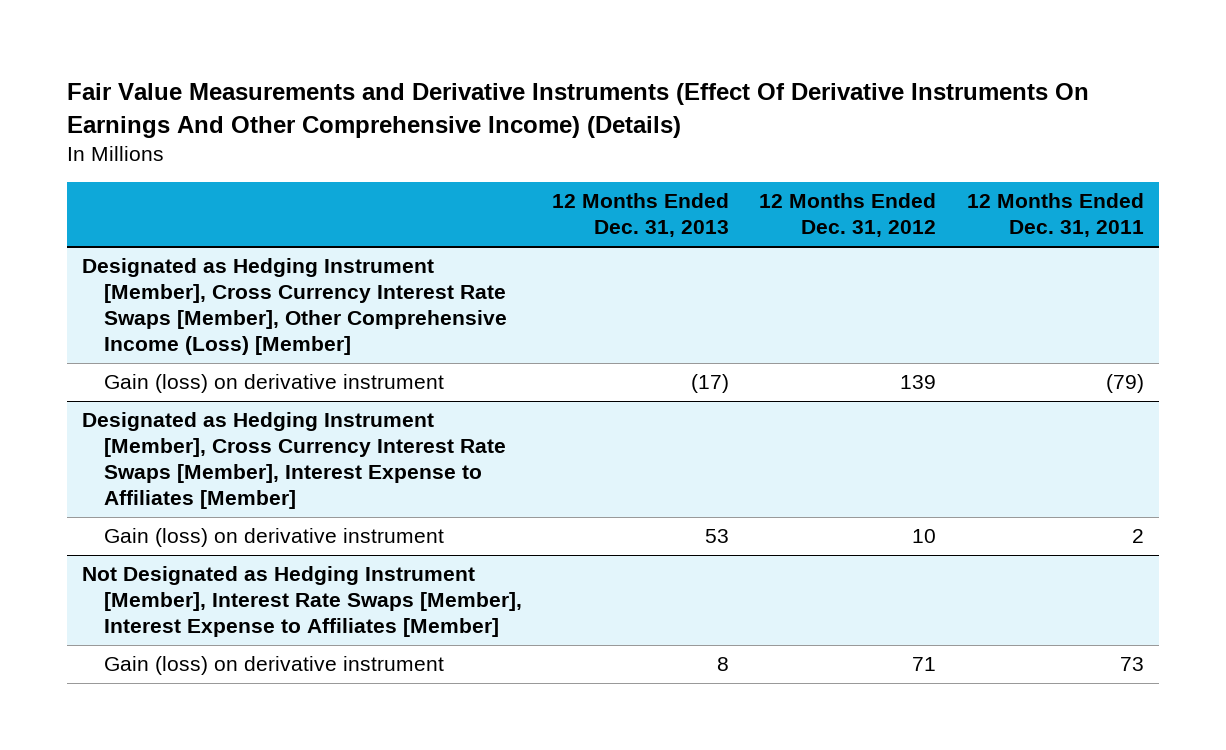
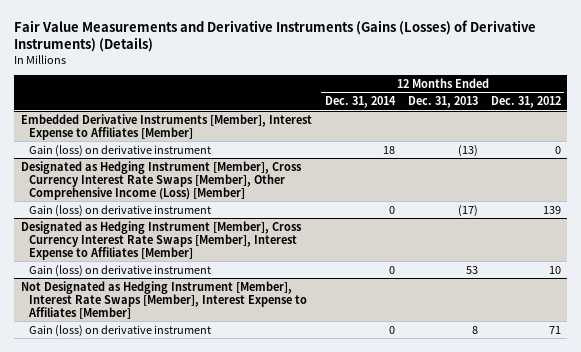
[67,82,1090,138] Fair Value Measurements and Derivative Instruments (Effect Of Derivative Instruments On Earnings And Other Comprehensive Income) (Details) -> [14,19,537,52] Fair Value Measurements and Derivative Instruments (Gains (Losses) of Derivative Instruments) (Details)
[966,193,1144,238] 12 Months Ended Dec. 31, 2011 -> none
none -> [324,96,396,109] Dec. 31, 2014
none -> [20,113,312,140] Embedded Derivative Instruments [Member], Interest Expense to Affiliates [Member]
none -> [28,144,211,157] Gain (loss) on derivative instrument

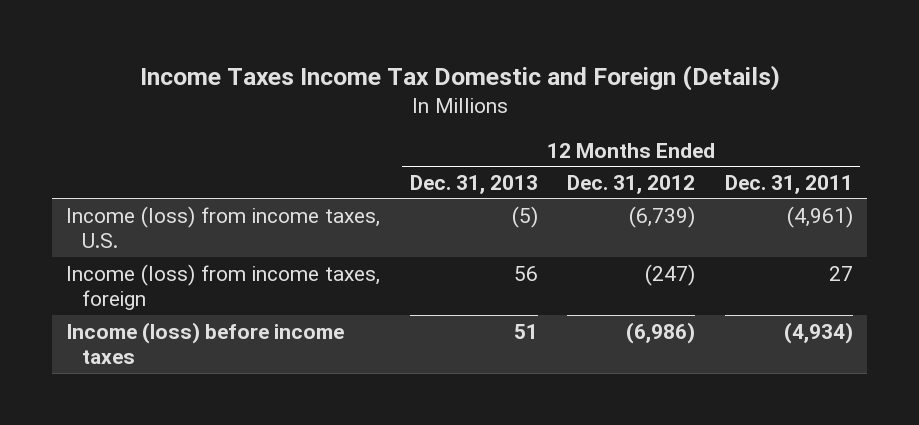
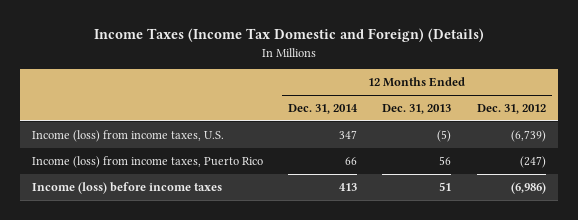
[139,64,780,91] Income Taxes Income Tax Domestic and Foreign (Details) -> [93,28,484,43] Income Taxes (Income Tax Domestic and Foreign) (Details)
[724,174,853,194] Dec. 31, 2011 -> none
none -> [288,104,359,115] Dec. 31, 2014
[66,263,381,311] Income (loss) from income taxes, foreign -> [32,156,264,169] Income (loss) from income taxes, Puerto Rico

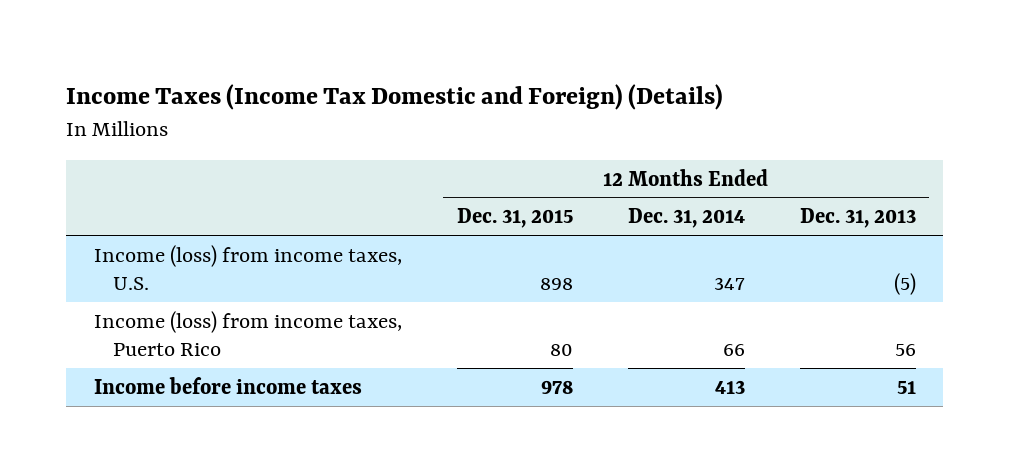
[476,104,546,115] Dec. 31, 2012 -> none
none -> [456,208,573,229] Dec. 31, 2015
[32,182,223,195] Income (loss) before income taxes -> [93,376,362,394] Income before income taxes

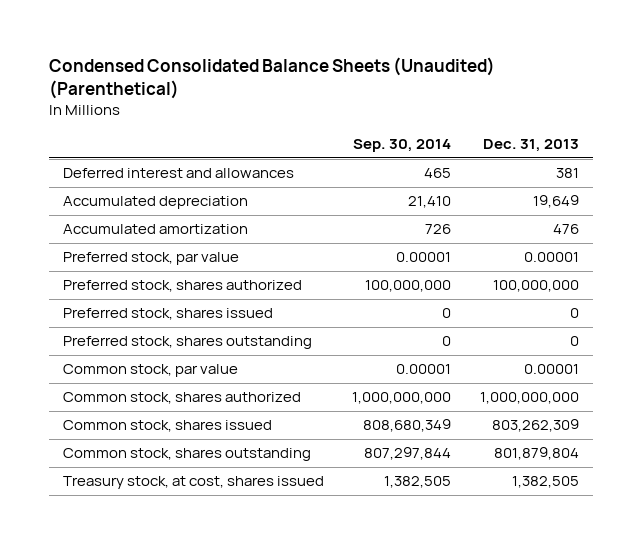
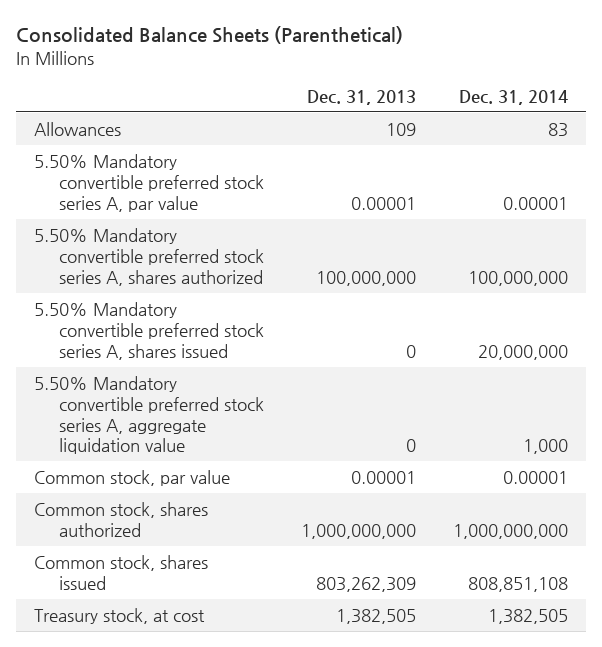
[48,56,495,99] Condensed Consolidated Balance Sheets (Unaudited) (Parenthetical) -> [15,26,403,45] Consolidated Balance Sheets (Parenthetical)
[353,139,452,153] Sep. 30, 2014 -> none
none -> [458,89,568,105] Dec. 31, 2014
[62,196,248,210] Accumulated depreciation -> none
[62,224,248,235] Accumulated amortization -> none
[62,336,312,350] Preferred stock, shares outstanding -> none
[62,168,294,179] Deferred interest and allowances -> [34,121,122,136] Allowances
[555,168,579,179] 381 -> [385,122,416,136] 109
[62,252,239,266] Preferred stock, par value -> [34,153,265,212] 5.50% Mandatory convertible preferred stock series A, par value
[62,280,302,293] Preferred stock, shares authorized -> [34,227,265,286] 5.50% Mandatory convertible preferred stock series A, shares authorized
[62,308,273,321] Preferred stock, shares issued -> [34,301,265,360] 5.50% Mandatory convertible preferred stock series A, shares issued
none -> [34,375,265,455] 5.50% Mandatory convertible preferred stock series A, aggregate liquidation value
[62,448,311,462] Common stock, shares outstanding -> none
[62,476,324,490] Treasury stock, at cost, shares issued -> [34,607,206,624] Treasury stock, at cost

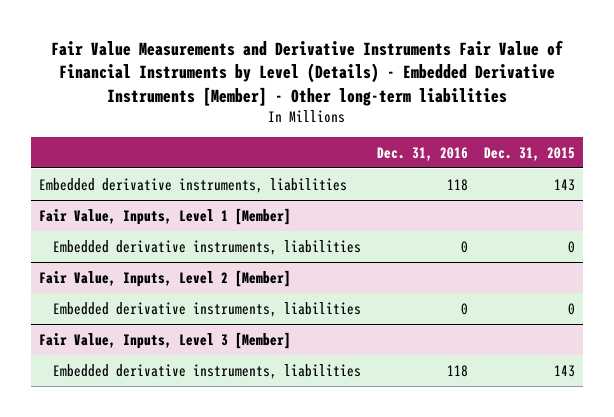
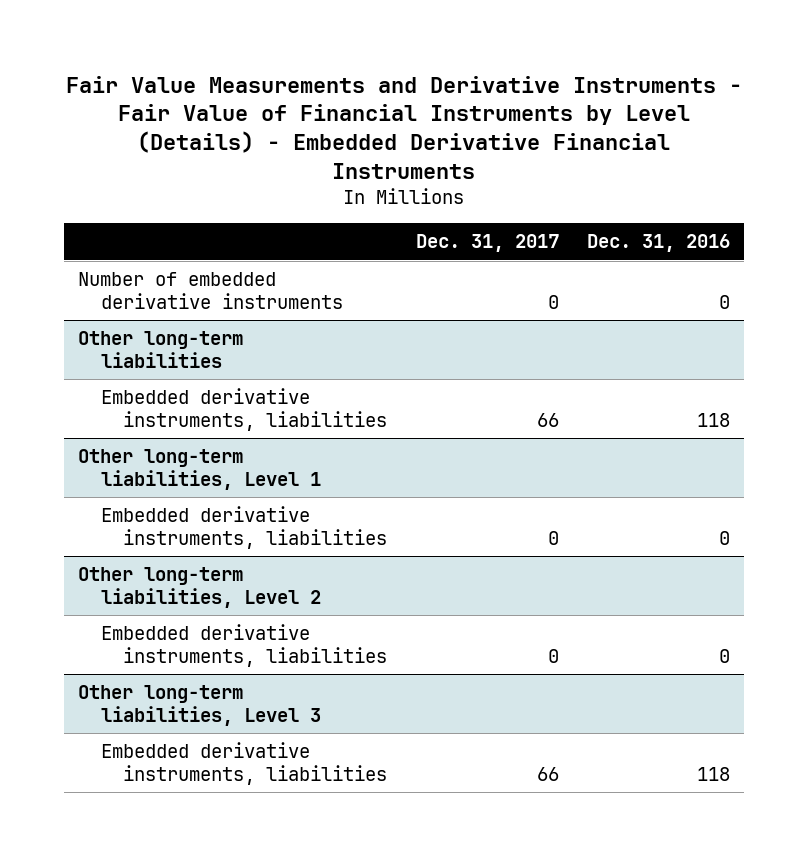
[51,39,564,106] Fair Value Measurements and Derivative Instruments Fair Value of Financial Instruments by Level (Details) - Embedded Derivative Instruments [Member] - Other long-term liabilities -> [65,75,742,180] Fair Value Measurements and Derivative Instruments - Fair Value of Financial Instruments by Level (Details) - Embedded Derivative Financial Instruments
[484,146,576,161] Dec. 31, 2015 -> none
none -> [415,234,559,253] Dec. 31, 2017
none -> [77,272,343,309] Number of embedded derivative instruments
none -> [77,331,243,368] Other long-term liabilities
[39,207,292,225] Fair Value, Inputs, Level 1 [Member] -> none
none -> [77,449,321,490] Other long-term liabilities, Level 1
[39,269,292,287] Fair Value, Inputs, Level 2 [Member] -> none
none -> [77,567,321,608] Other long-term liabilities, Level 2
[39,331,292,349] Fair Value, Inputs, Level 3 [Member] -> none
none -> [77,685,321,726] Other long-term liabilities, Level 3

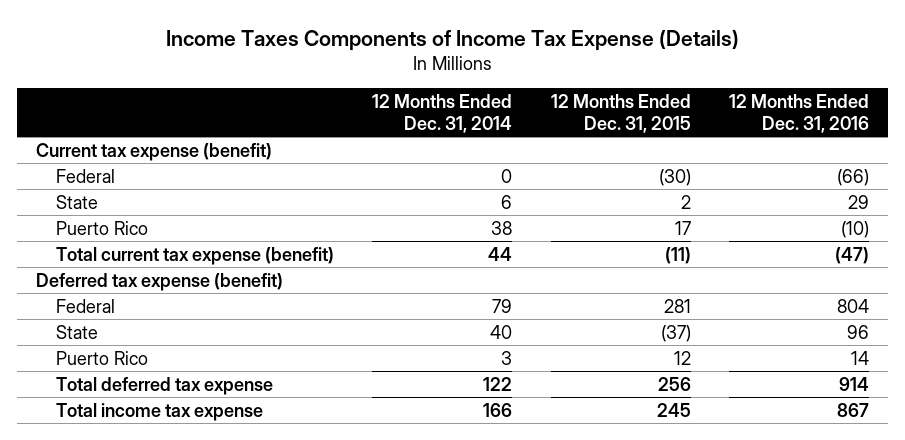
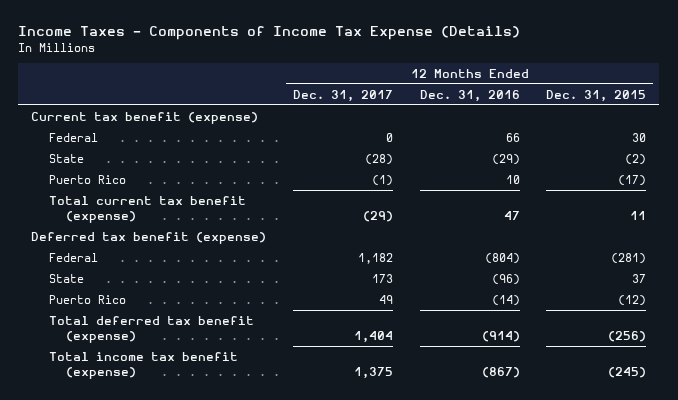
[165,28,739,51] Income Taxes Components of Income Tax Expense (Details) -> [18,26,521,41] Income Taxes - Components of Income Tax Expense (Details)
[372,94,513,133] 12 Months Ended Dec. 31, 2014 -> none
none -> [292,89,393,102] Dec. 31, 2017
[36,142,273,161] Current tax expense (benefit) -> [31,111,259,124] Current tax benefit (expense)
[658,168,691,186] (30) -> [632,132,647,142] 30
[836,168,869,186] (66) -> [505,132,520,142] 66
[680,194,691,209] 2 -> [625,153,647,165] (2)
[847,194,869,209] 29 -> [491,153,520,165] (29)
[674,220,691,235] 17 -> [618,174,647,186] (17)
[840,220,869,238] (10) -> [505,174,520,184] 10
[56,246,335,265] Total current tax expense (benefit) -> [48,195,246,223] Total current tax benefit (expense)
[664,246,691,264] (11) -> [630,210,647,220] 11
[834,246,869,264] (47) -> [503,210,520,220] 47
[36,272,284,291] Deferred tax expense (benefit) -> [31,231,267,244] Deferred tax benefit (expense)
[663,298,691,313] 281 -> [611,252,647,264] (281)
[836,298,869,313] 804 -> [484,252,520,264] (804)
[660,324,691,342] (37) -> [632,273,647,283] 37
[846,324,869,339] 96 -> [491,273,520,285] (96)
[673,350,691,365] 12 -> [618,294,647,306] (12)
[850,350,869,365] 14 -> [491,294,520,306] (14)
[56,376,274,395] Total deferred tax expense -> [48,315,254,343] Total deferred tax benefit (expense)
[657,376,691,391] 256 -> [608,330,647,342] (256)
[838,376,869,391] 914 -> [481,330,520,342] (914)
[56,402,264,421] Total income tax expense -> [48,351,238,379] Total income tax benefit (expense)
[656,402,691,417] 245 -> [608,366,647,378] (245)
[836,402,869,417] 867 -> [481,366,520,378] (867)

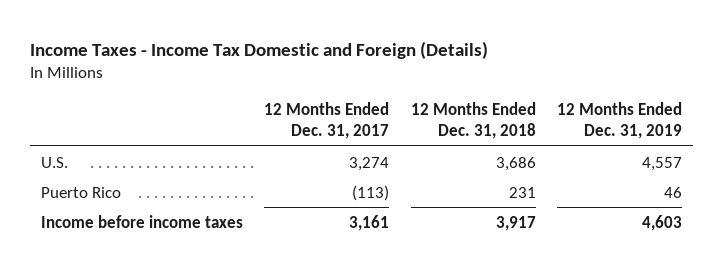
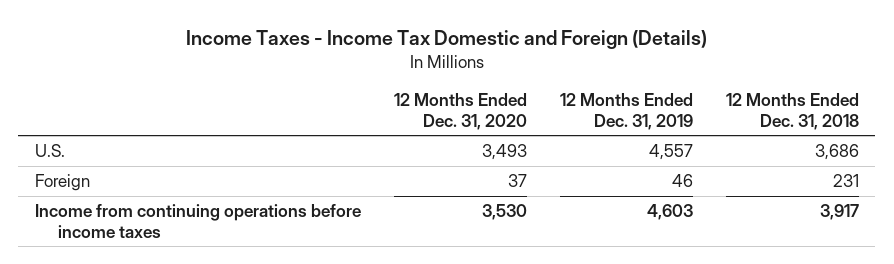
[264,102,390,139] 12 Months Ended Dec. 31, 2017 -> none
none -> [393,93,527,130] 12 Months Ended Dec. 31, 2020
[40,186,121,198] Puerto Rico -> [34,174,90,192] Foreign
[40,214,243,228] Income before income taxes -> [34,204,361,238] Income from continuing operations before income taxes

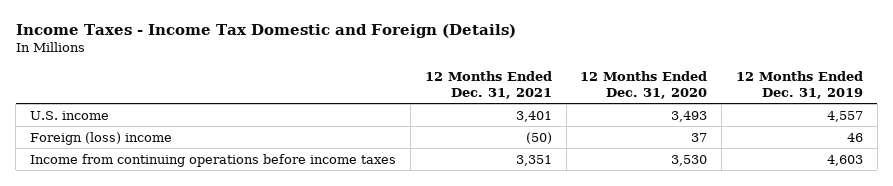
[725,93,859,130] 12 Months Ended Dec. 31, 2018 -> none
none -> [424,70,552,99] 12 Months Ended Dec. 31, 2021
[34,144,65,158] U.S. -> [30,110,110,120] U.S. income
[34,174,90,192] Foreign -> [30,131,173,145] Foreign (loss) income

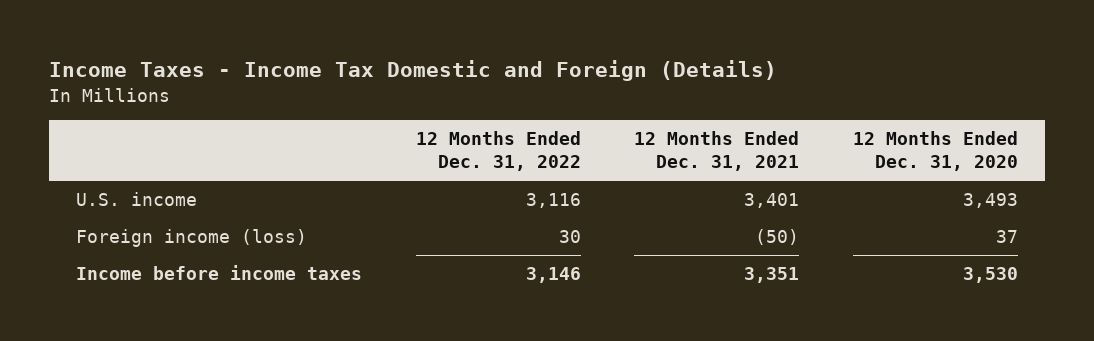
[736,70,864,99] 12 Months Ended Dec. 31, 2019 -> none
none -> [415,130,581,172] 12 Months Ended Dec. 31, 2022
[30,131,173,145] Foreign (loss) income -> [75,229,307,248] Foreign income (loss)
[30,153,397,167] Income from continuing operations before income taxes -> [75,265,362,281] Income before income taxes

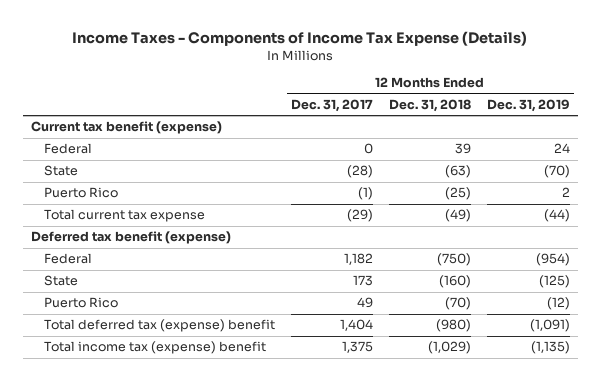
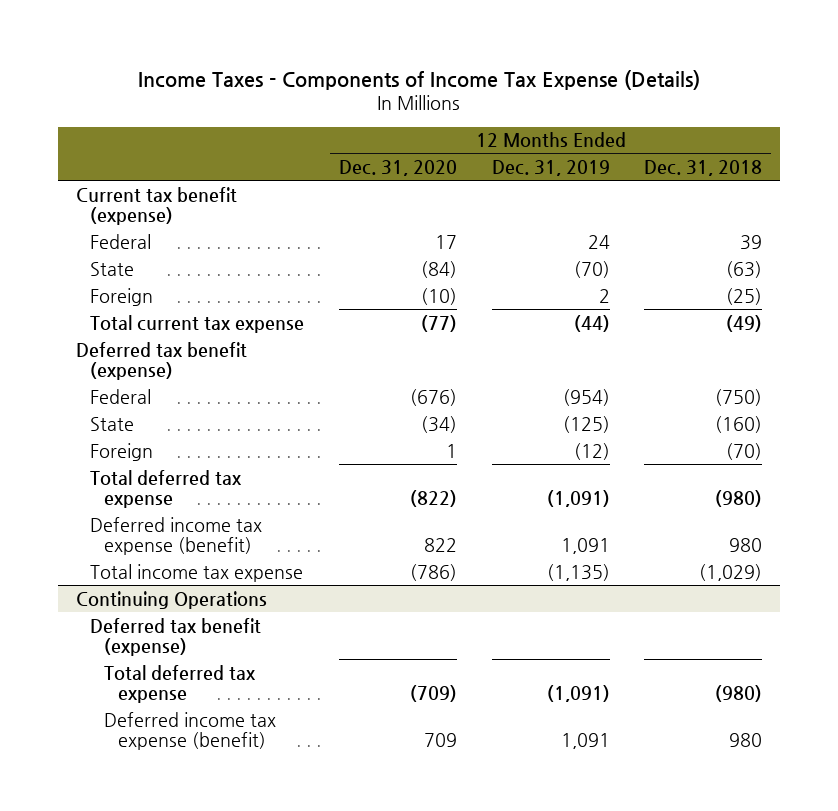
[290,99,373,113] Dec. 31, 2017 -> none
none -> [338,160,457,177] Dec. 31, 2020
[43,187,118,199] Puerto Rico -> [89,287,153,306] Foreign
[43,297,118,309] Puerto Rico -> [89,442,153,461] Foreign
[43,319,275,333] Total deferred tax (expense) benefit -> [89,469,242,508] Total deferred tax expense
none -> [89,516,262,555] Deferred income tax expense (benefit)
[43,341,266,355] Total income tax (expense) benefit -> [89,563,303,582] Total income tax expense
none -> [75,590,267,609] Continuing Operations
none -> [89,617,261,656] Deferred tax benefit (expense)
none -> [103,664,256,703] Total deferred tax expense
none -> [103,711,276,750] Deferred income tax expense (benefit)

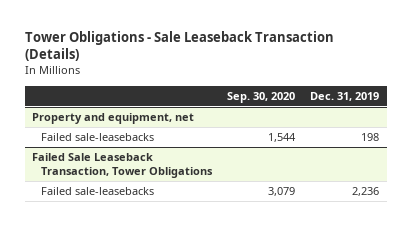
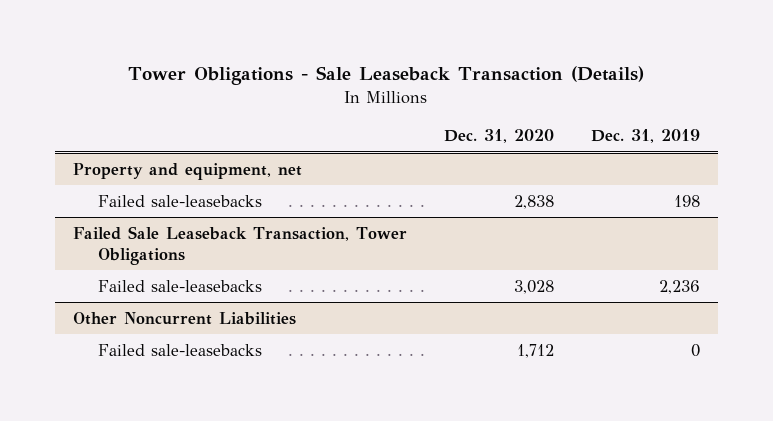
[227,91,296,103] Sep. 30, 2020 -> none
none -> [443,129,554,144] Dec. 31, 2020
none -> [73,311,297,325] Other Noncurrent Liabilities
none -> [97,343,262,356] Failed sale-leasebacks

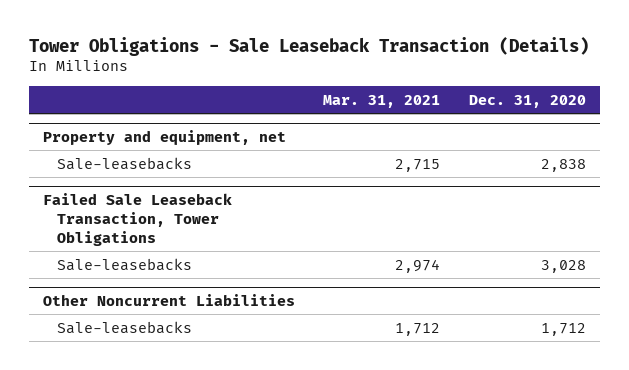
[590,129,700,144] Dec. 31, 2019 -> none
none -> [323,94,441,108] Mar. 31, 2021
[97,194,262,207] Failed sale-leasebacks -> [57,156,193,170] Sale-leasebacks
[97,279,262,292] Failed sale-leasebacks -> [57,257,193,271] Sale-leasebacks
[97,343,262,356] Failed sale-leasebacks -> [57,320,193,334] Sale-leasebacks

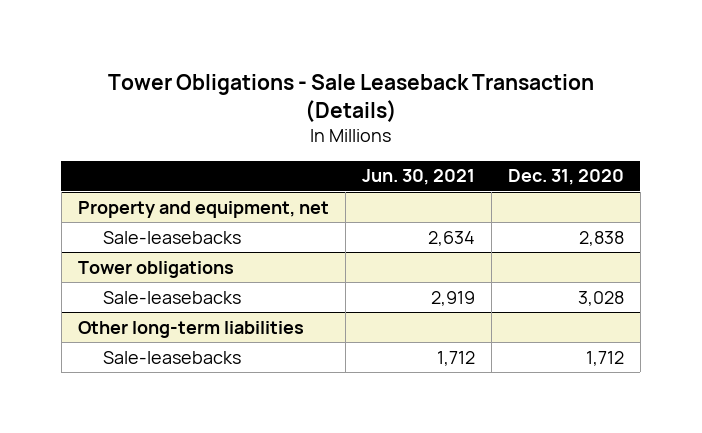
[323,94,441,108] Mar. 31, 2021 -> none
none -> [361,169,475,186] Jun. 30, 2021
[42,193,232,247] Failed Sale Leaseback Transaction, Tower Obligations -> [77,260,234,278] Tower obligations
[42,294,295,307] Other Noncurrent Liabilities -> [77,320,304,338] Other long-term liabilities

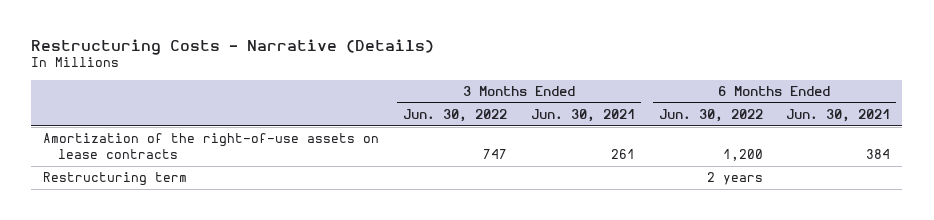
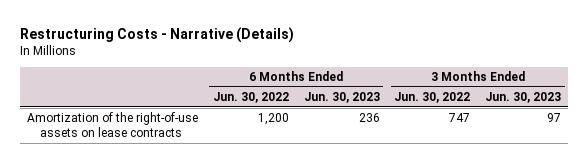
[530,109,635,123] Jun. 30, 2021 -> none
[786,109,891,123] Jun. 30, 2021 -> none
none -> [303,92,380,104] Jun. 30, 2023
none -> [485,92,562,104] Jun. 30, 2023
[43,172,188,187] Restructuring term -> none

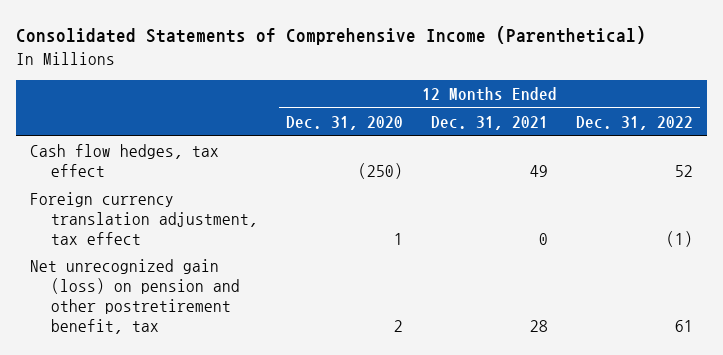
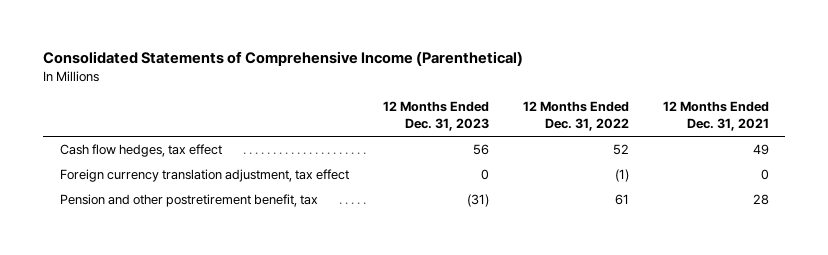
[286,116,404,131] Dec. 31, 2020 -> none
none -> [382,101,489,132] 12 Months Ended Dec. 31, 2023
[29,259,241,334] Net unrecognized gain (loss) on pension and other postretirement benefit, tax -> [59,194,318,208] Pension and other postretirement benefit, tax

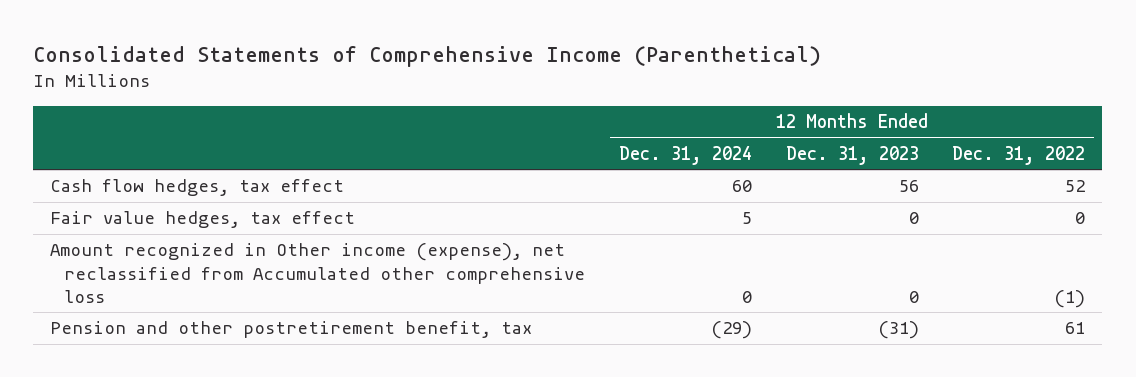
[662,101,769,132] 12 Months Ended Dec. 31, 2021 -> none
none -> [618,145,752,165] Dec. 31, 2024
none -> [50,211,356,229] Fair value hedges, tax effect
[59,169,349,183] Foreign currency translation adjustment, tax effect -> [50,243,586,303] Amount recognized in Other income (expense), net reclassified from Accumulated other comprehensive loss

